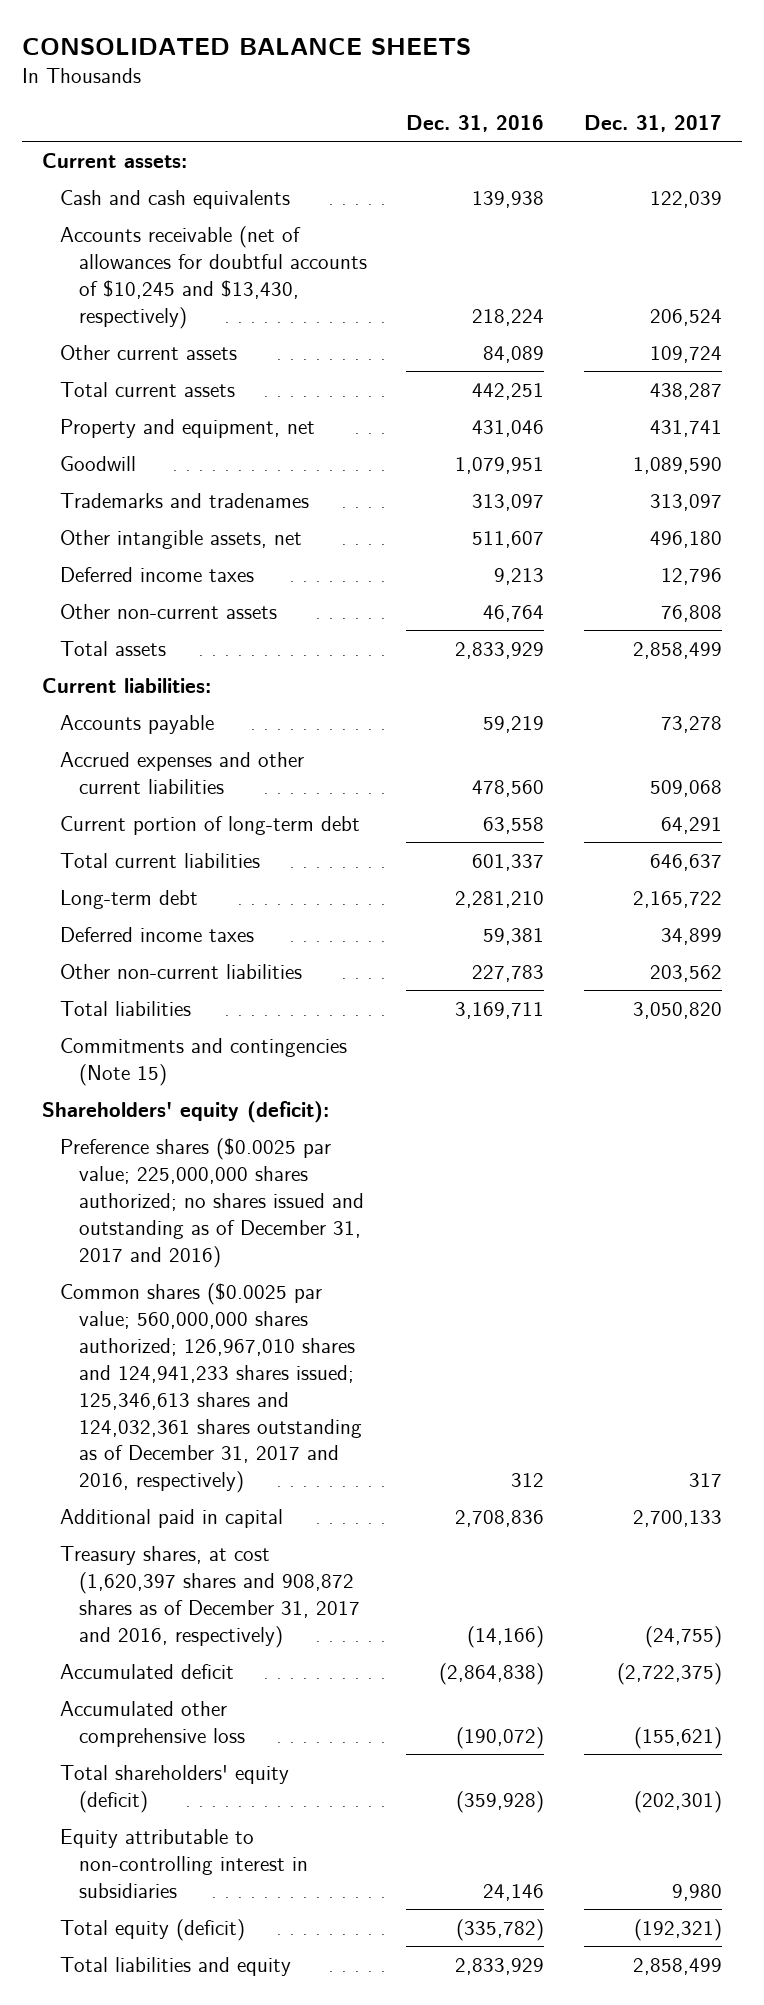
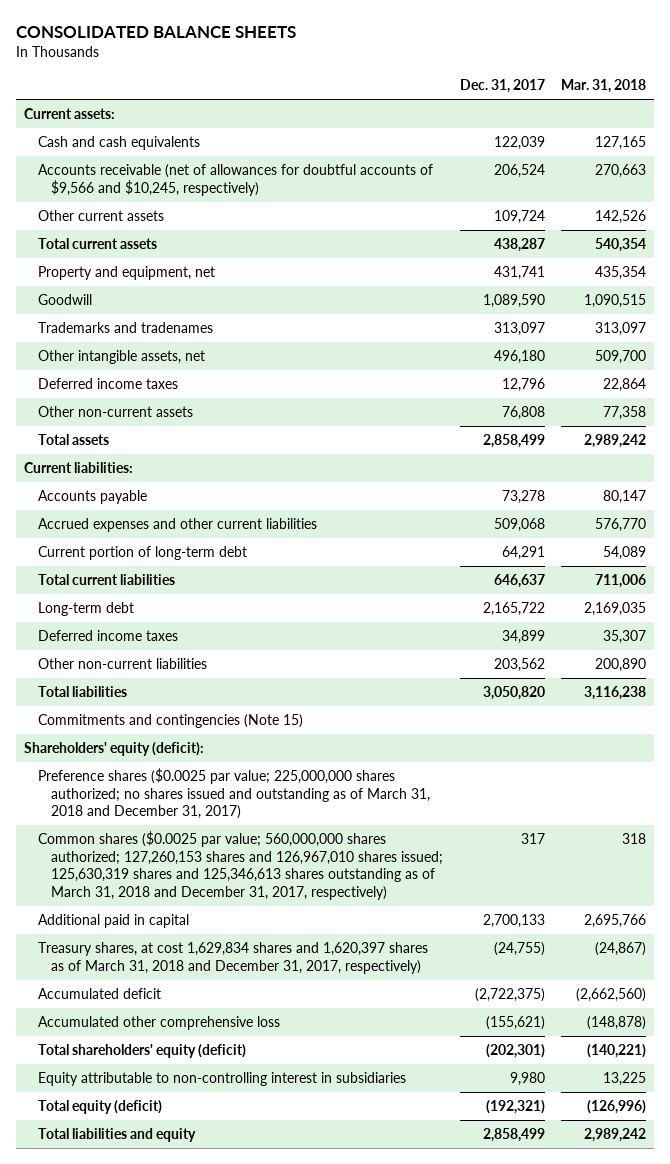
[406,115,545,133] Dec. 31, 2016 -> none
none -> [561,79,647,94] Mar. 31, 2018
[60,225,367,329] Accounts receivable (net of allowances for doubtful accounts of $10,245 and $13,430, respectively) -> [37,164,433,196] Accounts receivable (net of allowances for doubtful accounts of $9,566 and $10,245, respectively)
[60,1137,364,1268] Preference shares ($0.0025 par value; 225,000,000 shares authorized; no shares issued and outstanding as of December 31, 2017 and 2016) -> [37,768,431,820] Preference shares ($0.0025 par value; 225,000,000 shares authorized; no shares issued and outstanding as of March 31, 2018 and December 31, 2017)
[60,1282,362,1494] Common shares ($0.0025 par value; 560,000,000 shares authorized; 126,967,010 shares and 124,941,233 shares issued; 125,346,613 shares and 124,032,361 shares outstanding as of December 31, 2017 and 2016, respectively) -> [37,831,444,901] Common shares ($0.0025 par value; 560,000,000 shares authorized; 127,260,153 shares and 126,967,010 shares issued; 125,630,319 shares and 125,346,613 shares outstanding as of March 31, 2018 and December 31, 2017, respectively)
[60,1545,360,1648] Treasury shares, at cost (1,620,397 shares and 908,872 shares as of December 31, 2017 and 2016, respectively) -> [37,942,428,974] Treasury shares, at cost 1,629,834 shares and 1,620,397 shares as of March 31, 2018 and December 31, 2017, respectively)

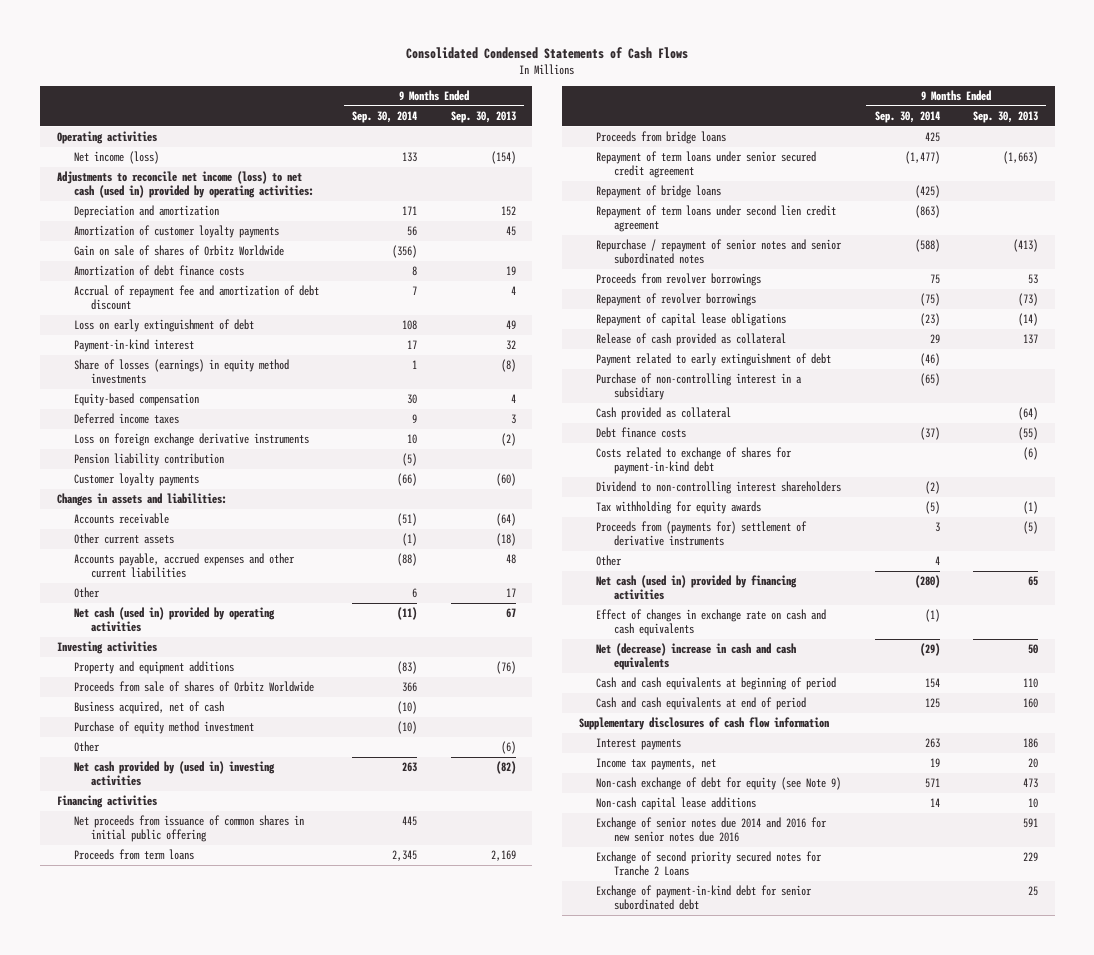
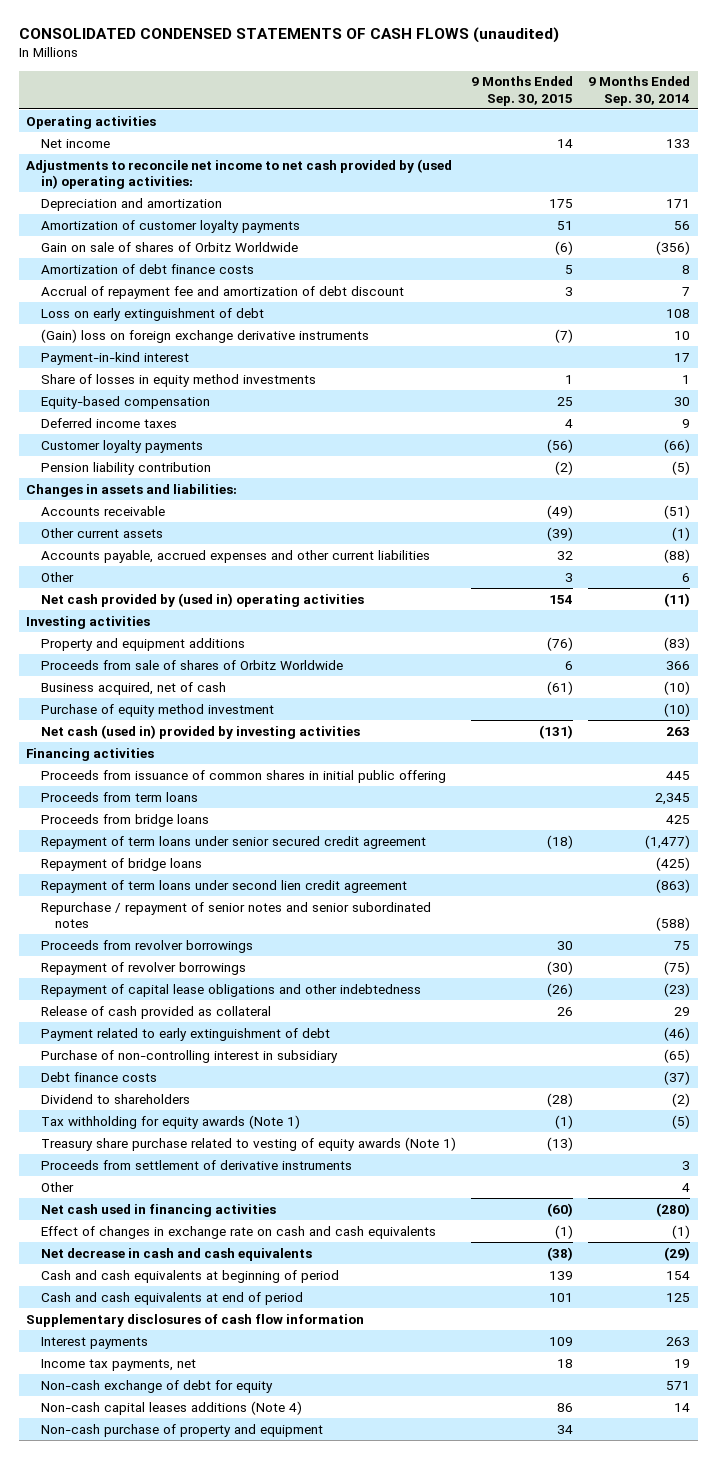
[406,47,689,60] Consolidated Condensed Statements of Cash Flows -> [18,27,559,44] CONSOLIDATED CONDENSED STATEMENTS OF CASH FLOWS (unaudited)
[450,111,516,124] Sep. 30, 2013 -> none
none -> [470,76,573,106] 9 Months Ended Sep. 30, 2015
[74,151,160,165] Net income (loss) -> [40,138,110,148] Net income
[56,171,315,199] Adjustments to reconcile net income (loss) to net cash (used in) provided by operating activities: -> [26,158,453,189] Adjustments to reconcile net income to net cash provided by (used in) operating activities:
none -> [40,328,369,343] (Gain) loss on foreign exchange derivative instruments
[74,359,290,385] Share of losses (earnings) in equity method investments -> [40,373,316,387] Share of losses in equity method investments
[74,433,310,447] Loss on foreign exchange derivative instruments -> none
[74,453,225,467] Pension liability contribution -> [40,461,211,475] Pension liability contribution
[74,607,276,633] Net cash (used in) provided by operating activities -> [40,592,364,607] Net cash provided by (used in) operating activities
[74,741,101,753] Other -> none
[74,761,276,787] Net cash provided by (used in) investing activities -> [40,724,360,739] Net cash (used in) provided by investing activities
[74,815,305,843] Net proceeds from issuance of common shares in initial public offering -> [40,769,446,783] Proceeds from issuance of common shares in initial public offering
[596,313,787,327] Repayment of capital lease obligations -> [40,983,421,997] Repayment of capital lease obligations and other indebtedness
[596,407,732,421] Cash provided as collateral -> none
[596,373,803,401] Purchase of non-controlling interest in a subsidiary -> [40,1049,338,1063] Purchase of non-controlling interest in subsidiary
[596,447,793,475] Costs related to exchange of shares for payment-in-kind debt -> none
[596,481,842,495] Dividend to non-controlling interest shareholders -> [40,1093,190,1104] Dividend to shareholders
[596,501,762,515] Tax withholding for equity awards -> [40,1114,300,1129] Tax withholding for equity awards (Note 1)
none -> [40,1136,456,1151] Treasury share purchase related to vesting of equity awards (Note 1)
[596,521,808,547] Proceeds from (payments for) settlement of derivative instruments -> [40,1159,352,1170] Proceeds from settlement of derivative instruments
[596,575,798,601] Net cash (used in) provided by financing activities -> [40,1203,276,1217] Net cash used in financing activities
[596,643,797,671] Net (decrease) increase in cash and cash equivalents -> [40,1247,312,1261] Net decrease in cash and cash equivalents
[596,817,828,843] Exchange of senior notes due 2014 and 2016 for new senior notes due 2016 -> none
[596,851,823,877] Exchange of second priority secured notes for Tranche 2 Loans -> none
[596,885,813,911] Exchange of payment-in-kind debt for senior subordinated debt -> none
[596,777,842,791] Non-cash exchange of debt for equity (see Note 9) -> [40,1379,273,1393] Non-cash exchange of debt for equity
[596,797,757,811] Non-cash capital lease additions -> [40,1400,302,1415] Non-cash capital leases additions (Note 4)
none -> [40,1423,323,1437] Non-cash purchase of property and equipment

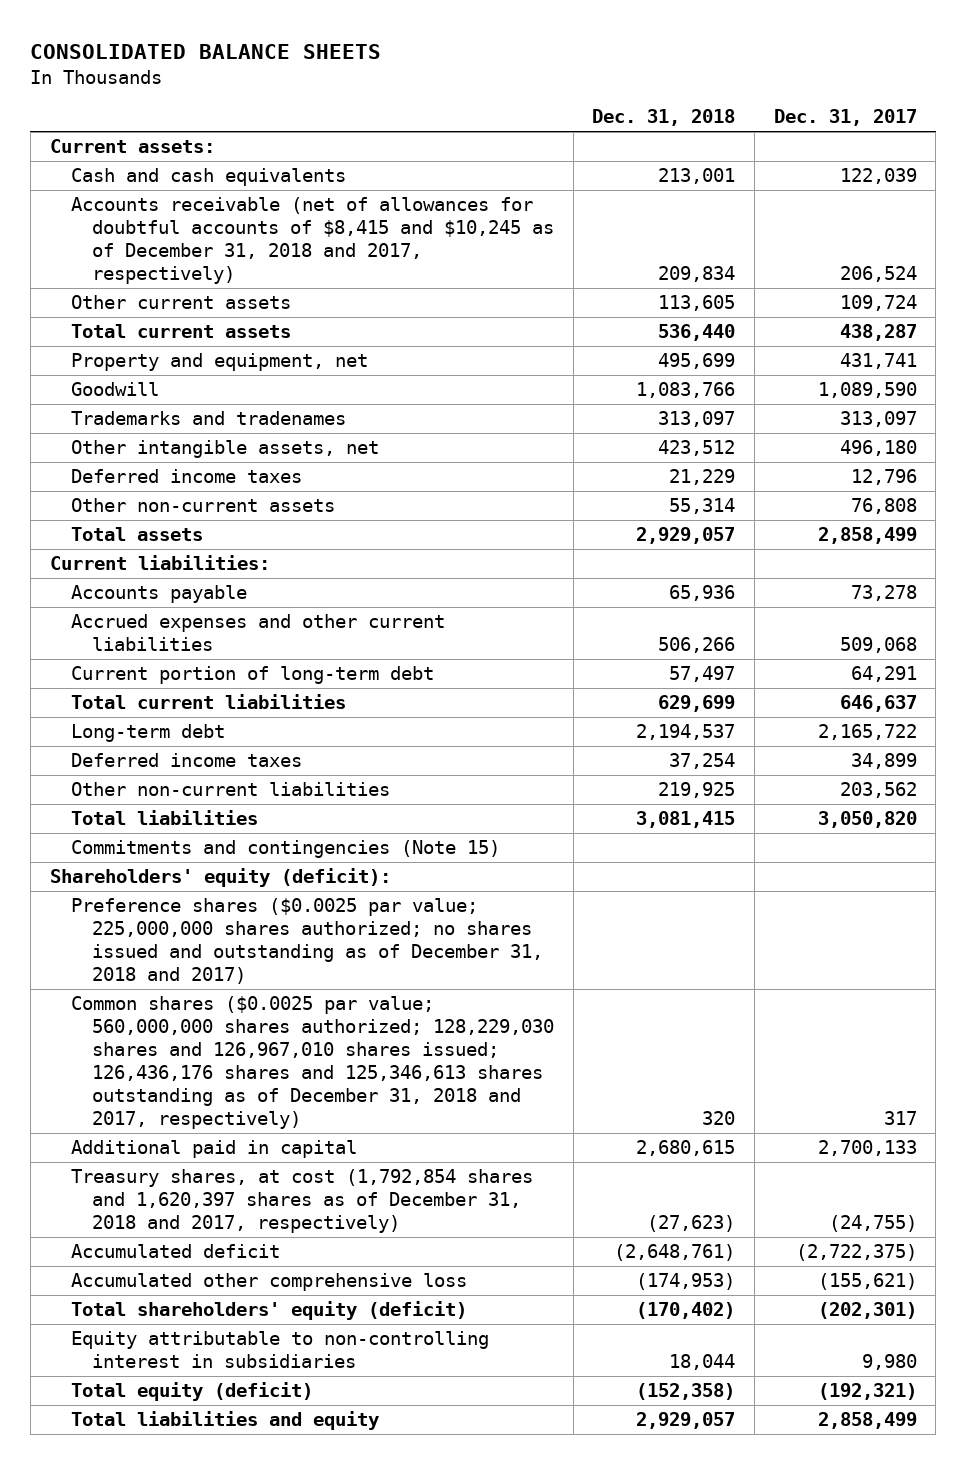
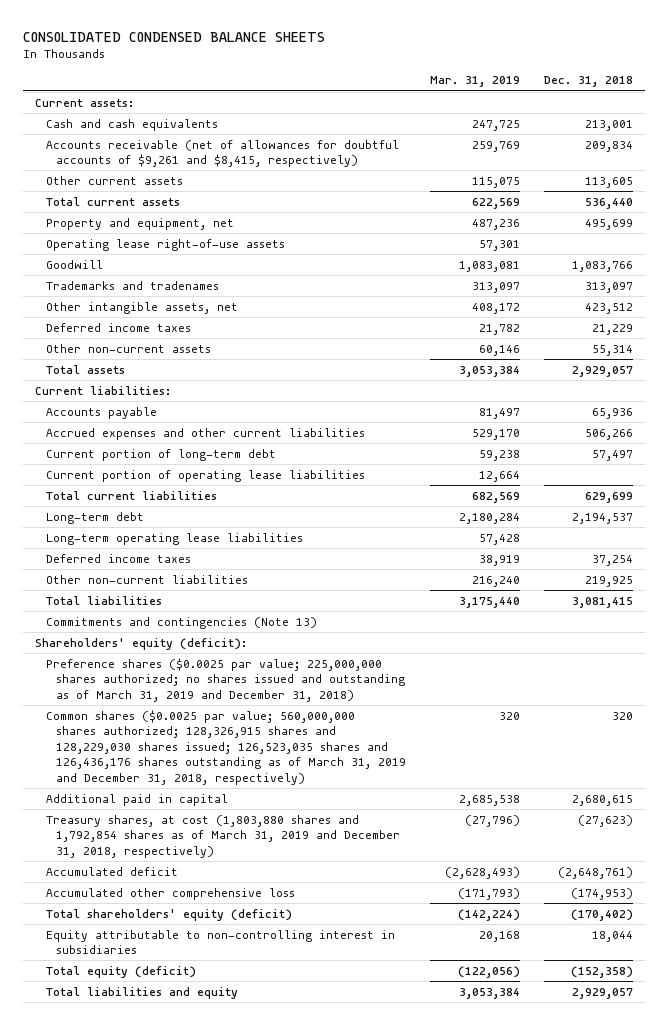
[30,43,382,59] CONSOLIDATED BALANCE SHEETS -> [23,31,326,42] CONSOLIDATED CONDENSED BALANCE SHEETS
[773,109,917,127] Dec. 31, 2017 -> none
none -> [430,76,521,88] Mar. 31, 2019
[70,197,555,284] Accounts receivable (net of allowances for doubtful accounts of $8,415 and $10,245 as of December 31, 2018 and 2017, respectively) -> [45,139,399,168] Accounts receivable (net of allowances for doubtful accounts of $9,261 and $8,415, respectively)
none -> [45,238,285,251] Operating lease right-of-use assets
none -> [45,469,365,482] Current portion of operating lease liabilities
none -> [45,532,303,545] Long-term operating lease liabilities
[70,840,500,859] Commitments and contingencies (Note 15) -> [45,616,317,629] Commitments and contingencies (Note 13)
[70,898,544,984] Preference shares ($0.0025 par value; 225,000,000 shares authorized; no shares issued and outstanding as of December 31, 2018 and 2017) -> [45,657,406,702] Preference shares ($0.0025 par value; 225,000,000 shares authorized; no shares issued and outstanding as of March 31, 2019 and December 31, 2018)
[70,996,555,1129] Common shares ($0.0025 par value; 560,000,000 shares authorized; 128,229,030 shares and 126,967,010 shares issued; 126,436,176 shares and 125,346,613 shares outstanding as of December 31, 2018 and 2017, respectively) -> [45,709,407,785] Common shares ($0.0025 par value; 560,000,000 shares authorized; 128,326,915 shares and 128,229,030 shares issued; 126,523,035 shares and 126,436,176 shares outstanding as of March 31, 2019 and December 31, 2018, respectively)
[70,1169,533,1234] Treasury shares, at cost (1,792,854 shares and 1,620,397 shares as of December 31, 2018 and 2017, respectively) -> [45,814,401,858] Treasury shares, at cost (1,803,880 shares and 1,792,854 shares as of March 31, 2019 and December 31, 2018, respectively)

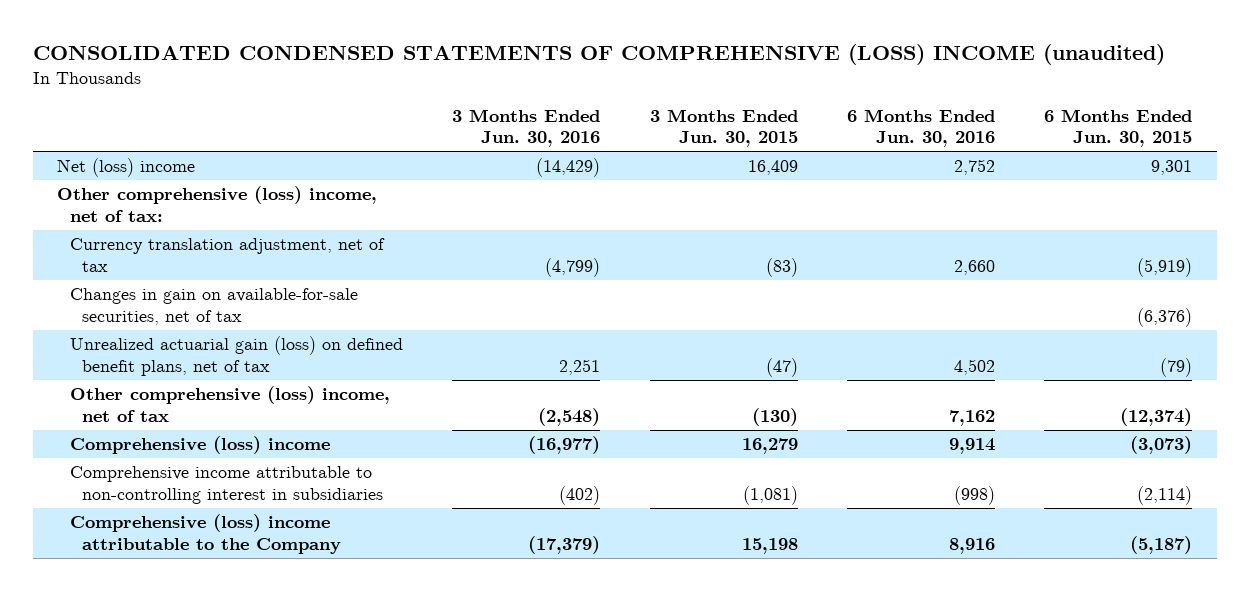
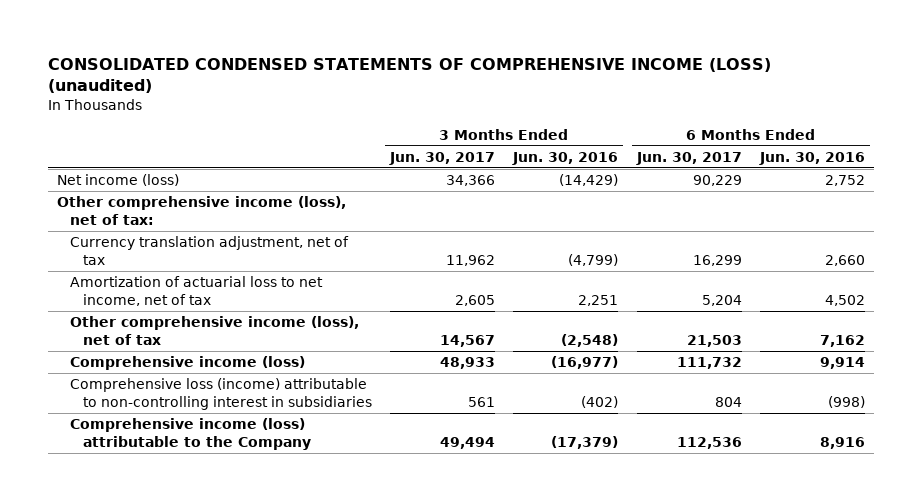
[32,44,1165,66] CONSOLIDATED CONDENSED STATEMENTS OF COMPREHENSIVE (LOSS) INCOME (unaudited) -> [48,57,772,94] CONSOLIDATED CONDENSED STATEMENTS OF COMPREHENSIVE INCOME (LOSS) (unaudited)
[649,108,798,148] 3 Months Ended Jun. 30, 2015 -> none
[1044,108,1193,148] 6 Months Ended Jun. 30, 2015 -> none
none -> [389,151,496,165] Jun. 30, 2017
none -> [635,151,742,165] Jun. 30, 2017
[57,158,196,178] Net (loss) income -> [57,174,180,187] Net income (loss)
[57,186,378,222] Other comprehensive (loss) income, net of tax: -> [57,196,347,225] Other comprehensive income (loss), net of tax:
[69,288,358,325] Changes in gain on available-for-sale securities, net of tax -> none
[69,336,403,376] Unrealized actuarial gain (loss) on defined benefit plans, net of tax -> [69,276,323,306] Amortization of actuarial loss to net income, net of tax
[69,386,390,422] Other comprehensive (loss) income, net of tax -> [69,316,359,345] Other comprehensive income (loss), net of tax
[69,436,330,455] Comprehensive (loss) income -> [69,356,305,371] Comprehensive income (loss)
[69,466,384,504] Comprehensive income attributable to non-controlling interest in subsidiaries -> [69,378,372,410] Comprehensive loss (income) attributable to non-controlling interest in subsidiaries
[69,514,342,554] Comprehensive (loss) income attributable to the Company -> [69,418,311,450] Comprehensive income (loss) attributable to the Company

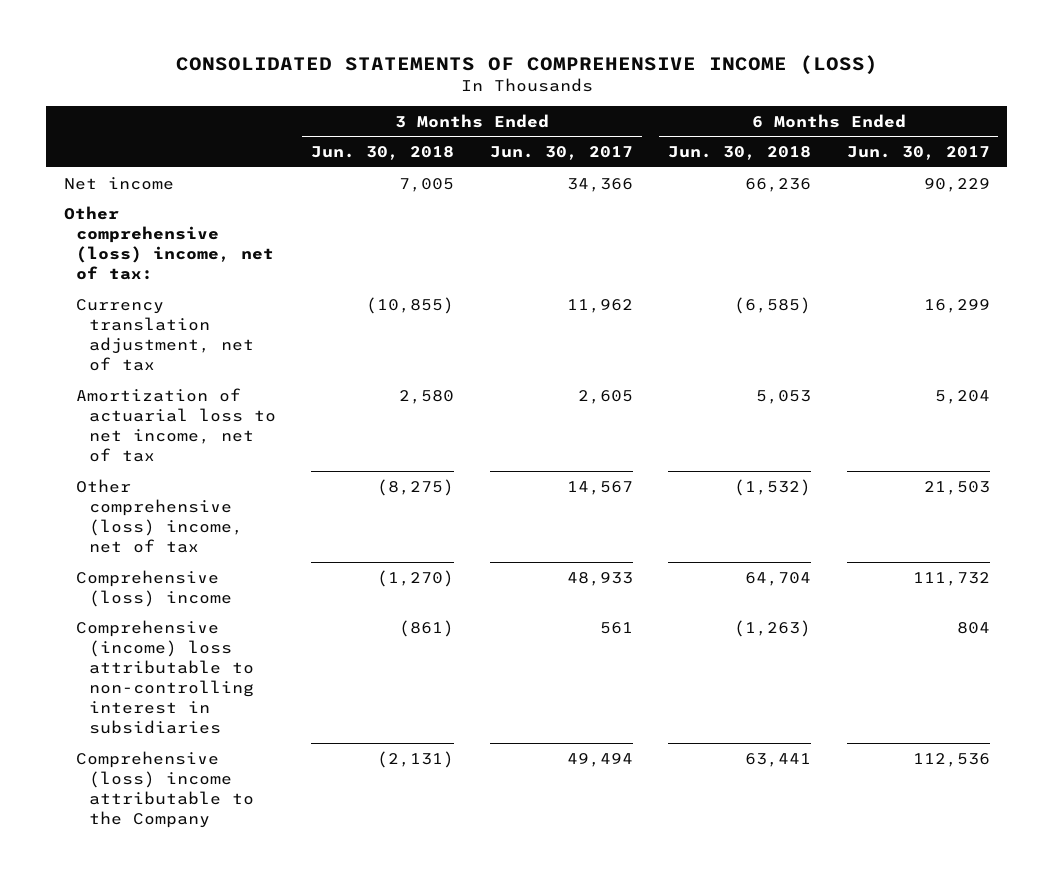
[48,57,772,94] CONSOLIDATED CONDENSED STATEMENTS OF COMPREHENSIVE INCOME (LOSS) (unaudited) -> [175,54,878,74] CONSOLIDATED STATEMENTS OF COMPREHENSIVE INCOME (LOSS)
[512,151,619,165] Jun. 30, 2016 -> none
[759,151,866,165] Jun. 30, 2016 -> none
none -> [311,146,455,161] Jun. 30, 2018
none -> [668,146,812,161] Jun. 30, 2018
[57,174,180,187] Net income (loss) -> [63,176,174,190] Net income
[57,196,347,225] Other comprehensive income (loss), net of tax: -> [63,205,275,280] Other comprehensive (loss) income, net of tax:
[69,316,359,345] Other comprehensive income (loss), net of tax -> [76,478,243,553] Other comprehensive (loss) income, net of tax
[69,356,305,371] Comprehensive income (loss) -> [76,569,232,607] Comprehensive (loss) income
[69,378,372,410] Comprehensive loss (income) attributable to non-controlling interest in subsidiaries -> [76,619,254,735] Comprehensive (income) loss attributable to non-controlling interest in subsidiaries
[69,418,311,450] Comprehensive income (loss) attributable to the Company -> [76,750,254,828] Comprehensive (loss) income attributable to the Company

